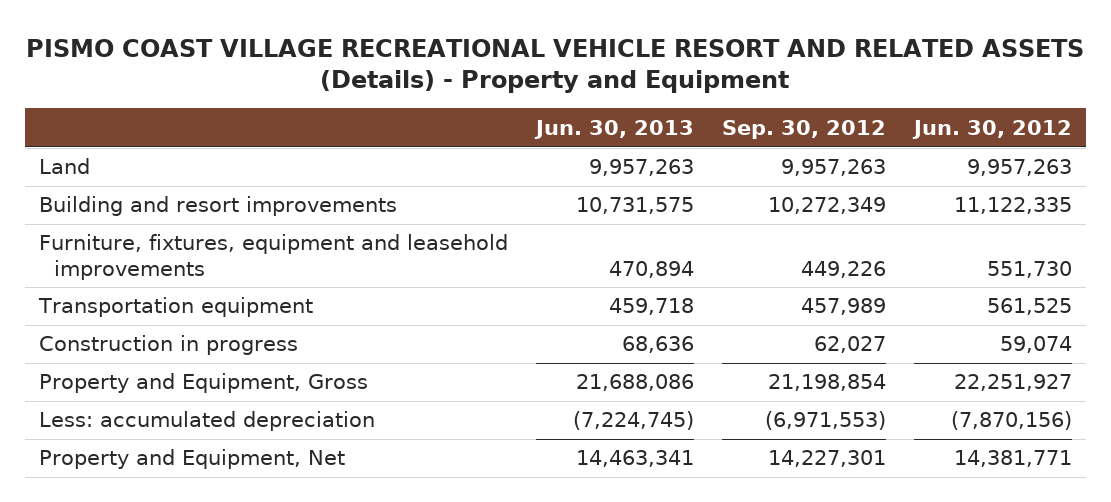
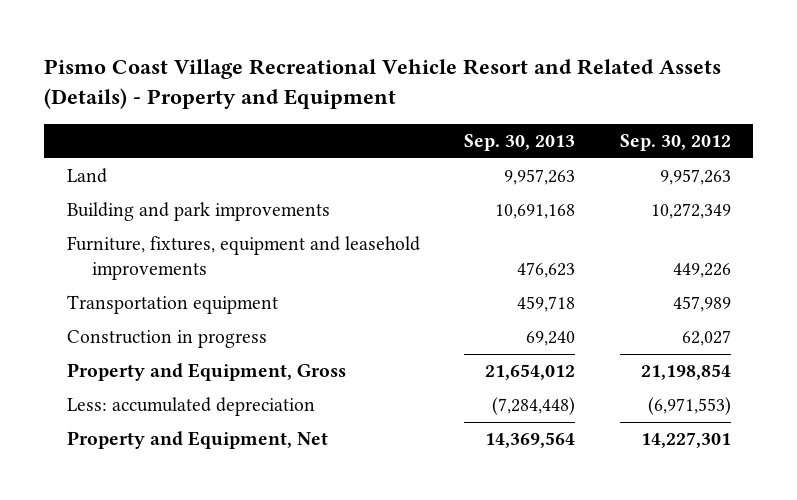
[26,38,1085,94] PISMO COAST VILLAGE RECREATIONAL VEHICLE RESORT AND RELATED ASSETS (Details) - Property and Equipment -> [44,59,722,110] Pismo Coast Village Recreational Vehicle Resort and Related Assets (Details) - Property and Equipment
[533,119,694,139] Jun. 30, 2013 -> none
[911,119,1072,139] Jun. 30, 2012 -> none
none -> [464,134,576,152] Sep. 30, 2013
[38,196,397,217] Building and resort improvements -> [66,202,330,222] Building and park improvements

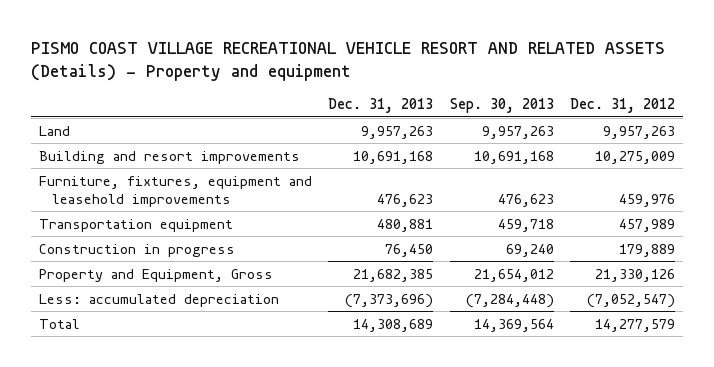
[44,59,722,110] Pismo Coast Village Recreational Vehicle Resort and Related Assets (Details) - Property and Equipment -> [30,41,665,81] PISMO COAST VILLAGE RECREATIONAL VEHICLE RESORT AND RELATED ASSETS (Details) - Property and equipment
[619,134,731,152] Sep. 30, 2012 -> none
none -> [328,98,434,114] Dec. 31, 2013
none -> [570,98,676,114] Dec. 31, 2012
[66,202,330,222] Building and park improvements -> [38,150,300,164] Building and resort improvements
[66,431,328,450] Property and Equipment, Net -> [38,318,80,329] Total

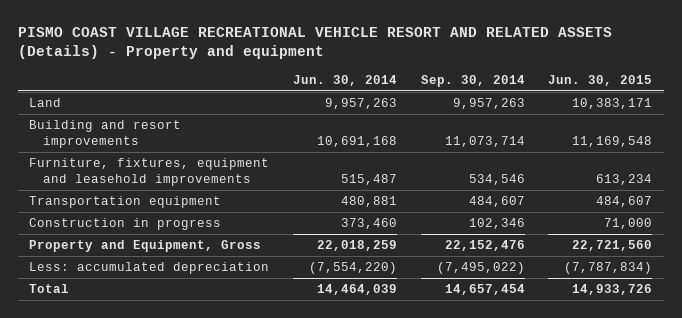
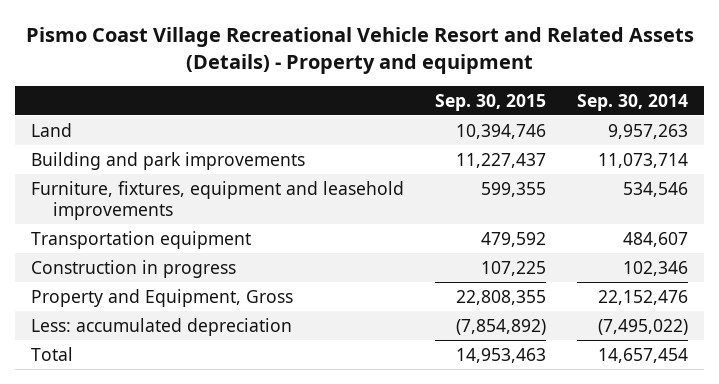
[17,26,612,60] PISMO COAST VILLAGE RECREATIONAL VEHICLE RESORT AND RELATED ASSETS (Details) - Property and equipment -> [25,27,694,75] Pismo Coast Village Recreational Vehicle Resort and Related Assets (Details) - Property and equipment
[293,74,398,86] Jun. 30, 2014 -> none
[548,74,653,86] Jun. 30, 2015 -> none
none -> [435,93,547,111] Sep. 30, 2015
[29,120,182,148] Building and resort improvements -> [30,151,305,170] Building and park improvements

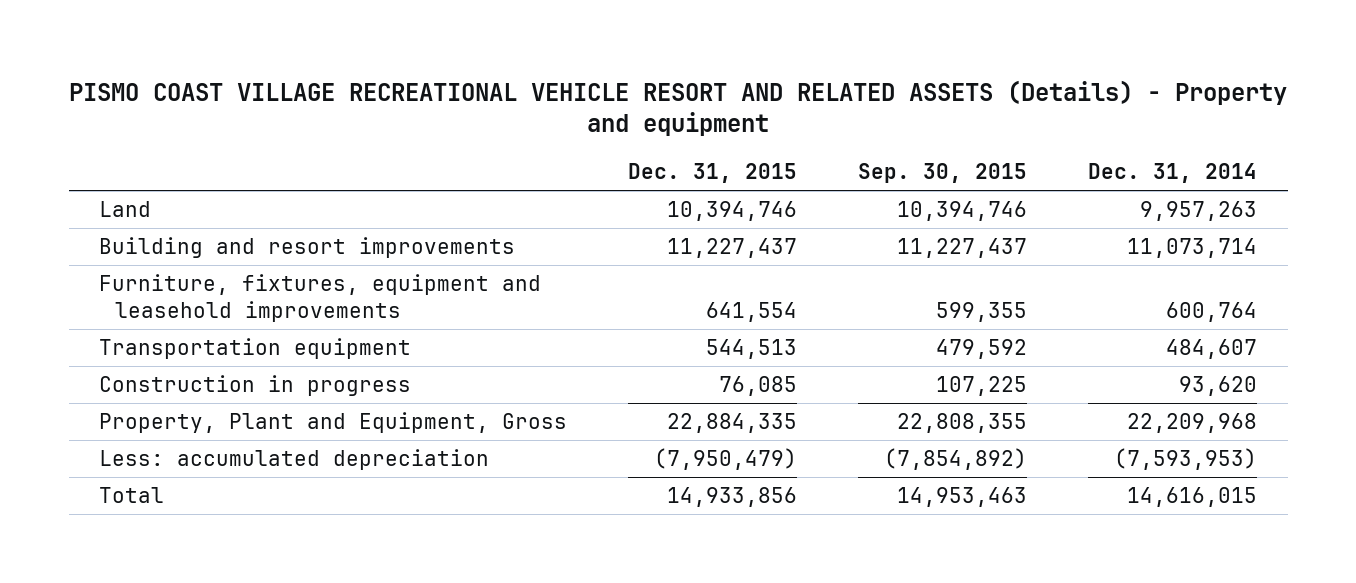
[25,27,694,75] Pismo Coast Village Recreational Vehicle Resort and Related Assets (Details) - Property and equipment -> [69,79,1288,137] PISMO COAST VILLAGE RECREATIONAL VEHICLE RESORT AND RELATED ASSETS (Details) - Property and equipment
[577,93,689,111] Sep. 30, 2014 -> none
none -> [628,163,798,184] Dec. 31, 2015
none -> [1088,163,1258,184] Dec. 31, 2014
[30,151,305,170] Building and park improvements -> [99,237,516,259] Building and resort improvements
[30,288,293,307] Property and Equipment, Gross -> [99,412,568,434] Property, Plant and Equipment, Gross

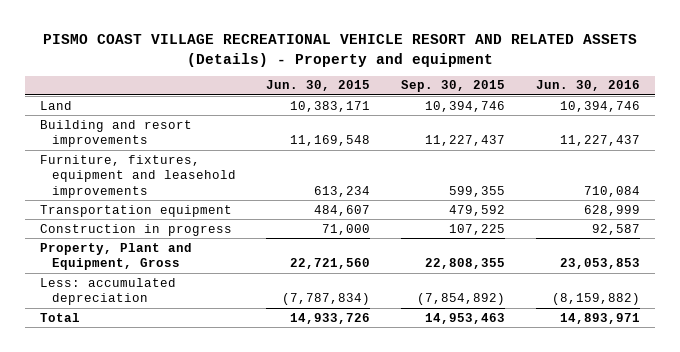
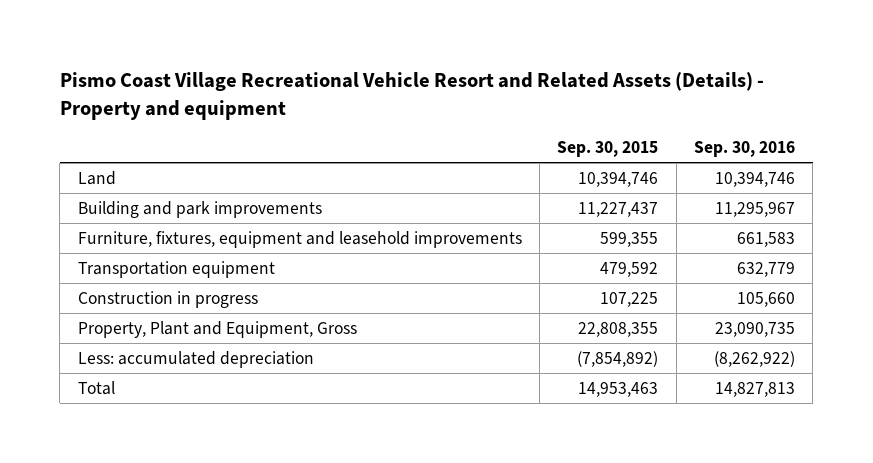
[43,34,638,67] PISMO COAST VILLAGE RECREATIONAL VEHICLE RESORT AND RELATED ASSETS (Details) - Property and equipment -> [59,72,764,120] Pismo Coast Village Recreational Vehicle Resort and Related Assets (Details) - Property and equipment
[266,80,371,92] Jun. 30, 2015 -> none
[535,80,640,92] Jun. 30, 2016 -> none
none -> [694,141,796,158] Sep. 30, 2016
[40,119,193,148] Building and resort improvements -> [77,200,322,218] Building and park improvements

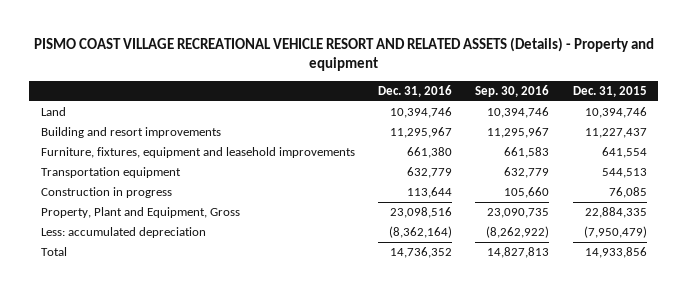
[59,72,764,120] Pismo Coast Village Recreational Vehicle Resort and Related Assets (Details) - Property and equipment -> [33,36,654,72] PISMO COAST VILLAGE RECREATIONAL VEHICLE RESORT AND RELATED ASSETS (Details) - Property and equipment
[557,141,659,158] Sep. 30, 2015 -> none
none -> [378,84,453,97] Dec. 31, 2016
none -> [572,85,647,97] Dec. 31, 2015
[77,200,322,218] Building and park improvements -> [40,127,221,139] Building and resort improvements

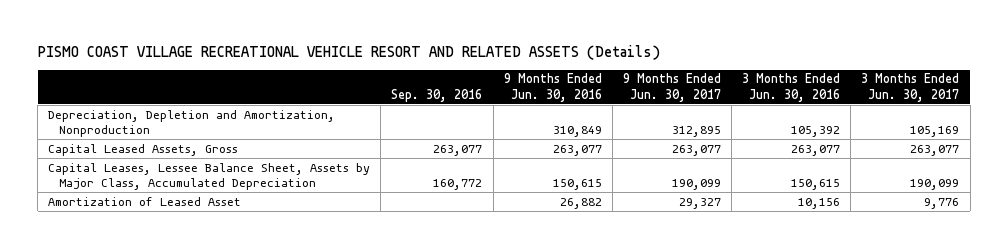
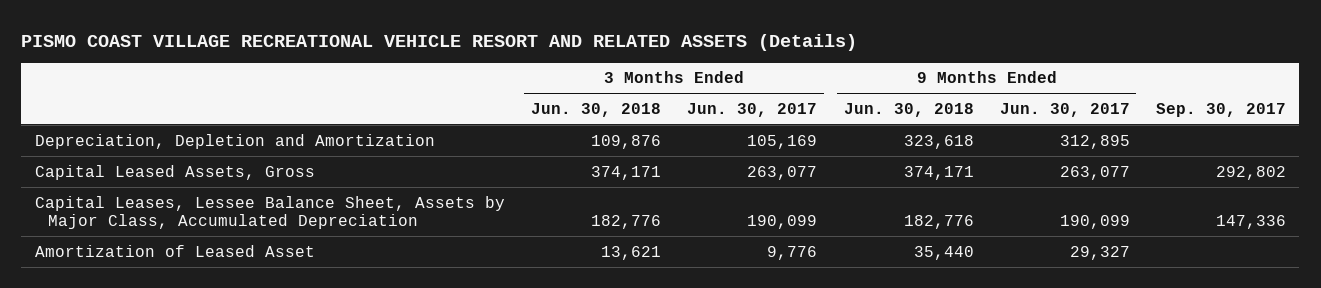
[391,88,483,102] Sep. 30, 2016 -> none
[503,73,602,102] 9 Months Ended Jun. 30, 2016 -> none
[742,73,841,102] 3 Months Ended Jun. 30, 2016 -> none
none -> [530,102,661,117] Jun. 30, 2018
none -> [843,102,974,117] Jun. 30, 2018
none -> [1156,102,1287,117] Sep. 30, 2017
[48,109,336,137] Depreciation, Depletion and Amortization, Nonproduction -> [34,133,435,149] Depreciation, Depletion and Amortization

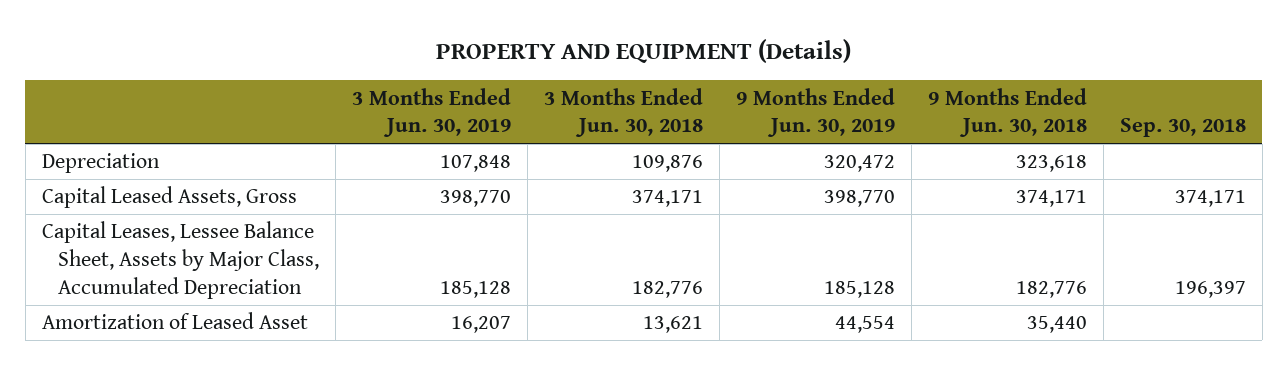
[21,33,858,51] PISMO COAST VILLAGE RECREATIONAL VEHICLE RESORT AND RELATED ASSETS (Details) -> [435,38,851,63] PROPERTY AND EQUIPMENT (Details)
[687,102,818,117] Jun. 30, 2017 -> none
[999,102,1130,117] Jun. 30, 2017 -> none
[1156,102,1287,117] Sep. 30, 2017 -> none
none -> [351,87,511,138] 3 Months Ended Jun. 30, 2019
none -> [735,87,895,138] 9 Months Ended Jun. 30, 2019
none -> [1119,118,1246,138] Sep. 30, 2018
[34,133,435,149] Depreciation, Depletion and Amortization -> [41,153,160,174] Depreciation

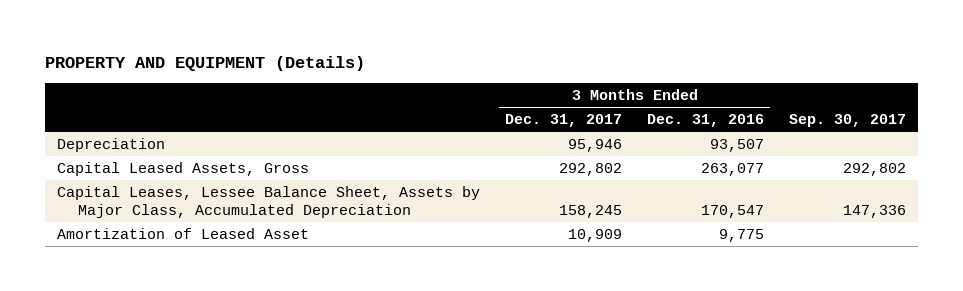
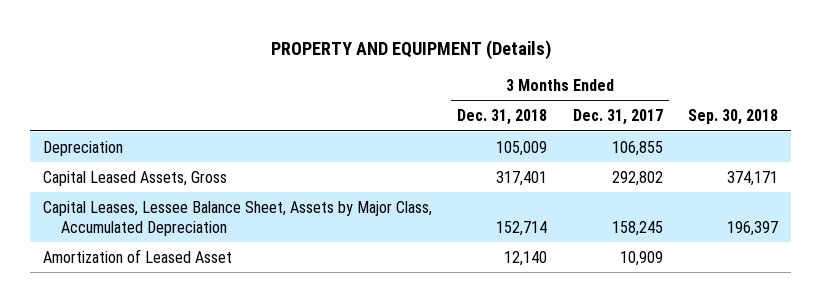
[647,114,765,128] Dec. 31, 2016 -> none
[788,114,906,128] Sep. 30, 2017 -> none
none -> [457,109,548,126] Dec. 31, 2018
none -> [688,109,779,126] Sep. 30, 2018
[568,138,623,152] 95,946 -> [611,140,663,156] 106,855

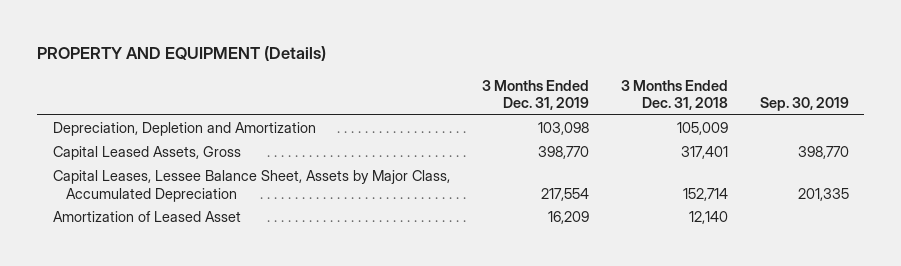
[572,109,663,126] Dec. 31, 2017 -> none
[688,109,779,126] Sep. 30, 2018 -> none
none -> [481,79,589,110] 3 Months Ended Dec. 31, 2019
none -> [759,96,849,111] Sep. 30, 2019
[42,140,123,156] Depreciation -> [52,122,316,137] Depreciation, Depletion and Amortization

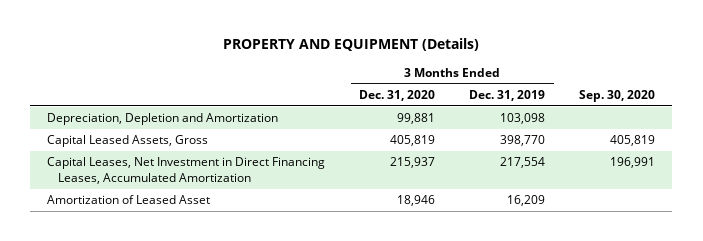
[620,79,728,110] 3 Months Ended Dec. 31, 2018 -> none
[759,96,849,111] Sep. 30, 2019 -> none
none -> [359,89,436,101] Dec. 31, 2020
none -> [579,89,656,102] Sep. 30, 2020
[52,170,450,202] Capital Leases, Lessee Balance Sheet, Assets by Major Class, Accumulated Depreciation -> [47,157,326,185] Capital Leases, Net Investment in Direct Financing Leases, Accumulated Amortization

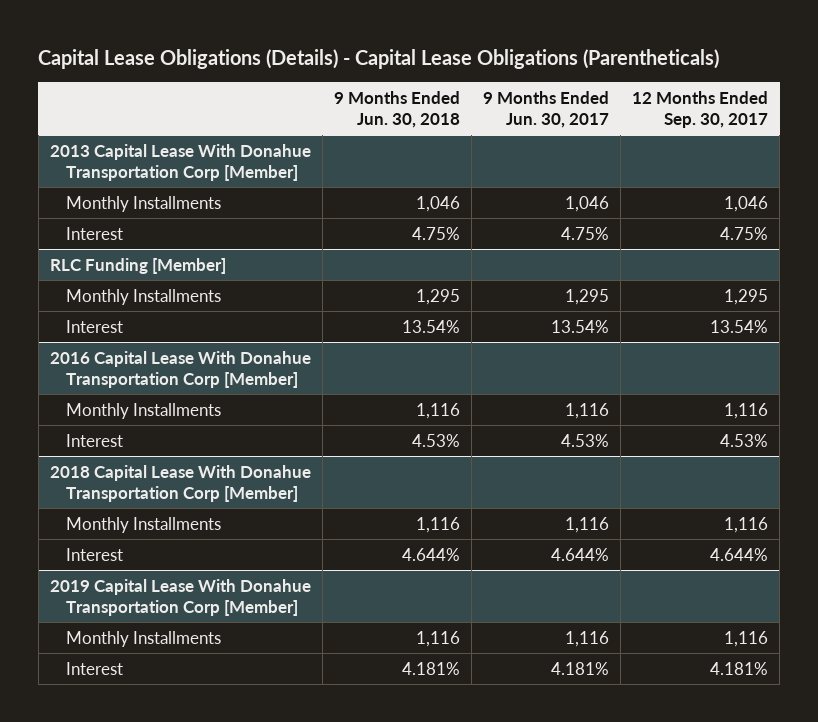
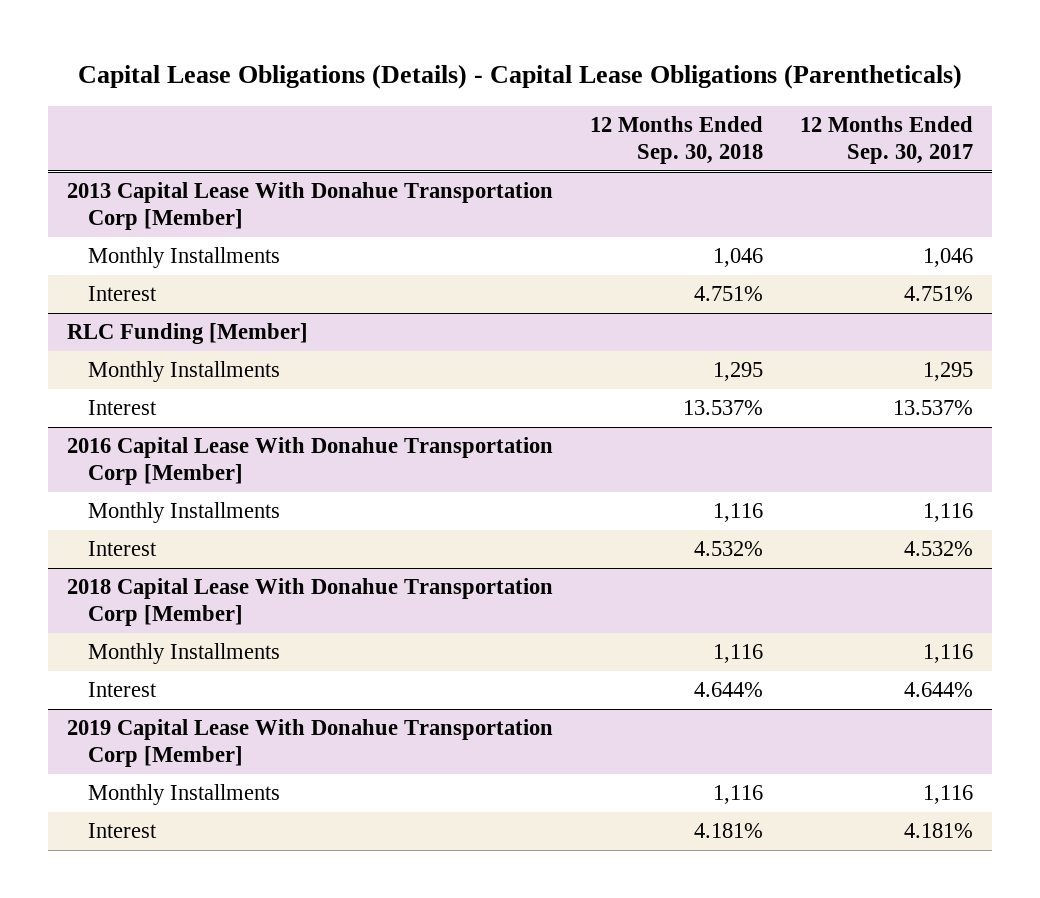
[334,90,461,128] 9 Months Ended Jun. 30, 2018 -> none
[483,90,610,128] 9 Months Ended Jun. 30, 2017 -> none
none -> [589,116,763,164] 12 Months Ended Sep. 30, 2018
[720,226,769,240] 4.75% -> [904,286,974,302] 4.751%
[710,319,769,333] 13.54% -> [893,400,974,416] 13.537%
[720,433,769,447] 4.53% -> [904,541,974,557] 4.532%

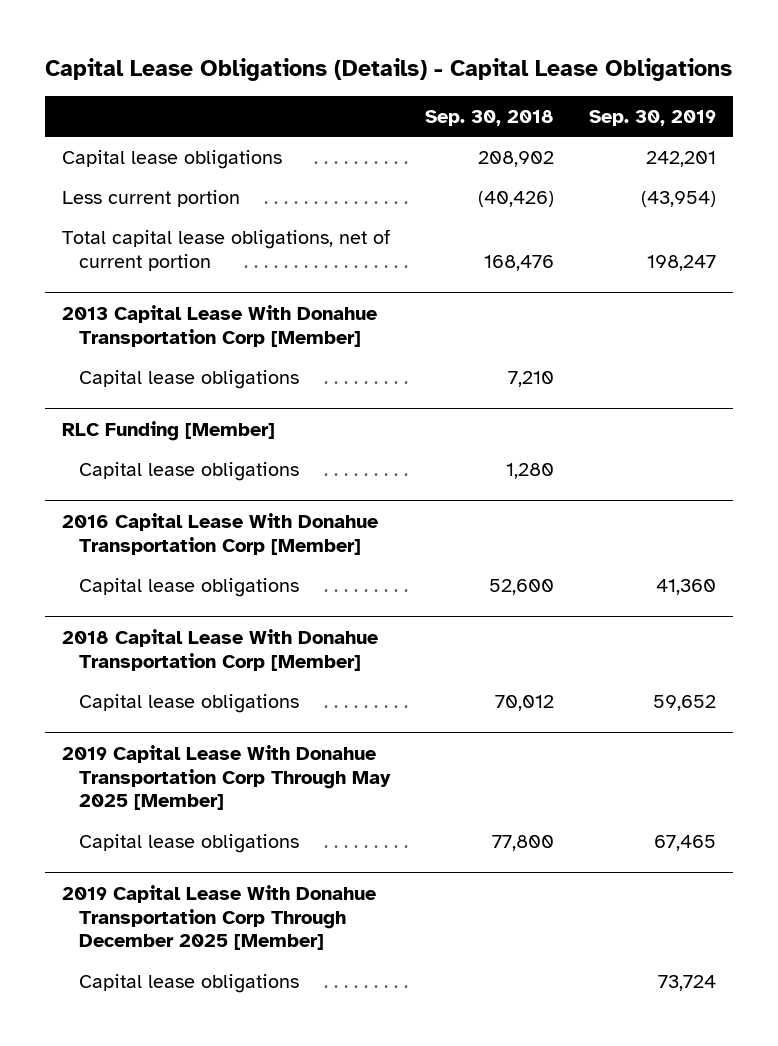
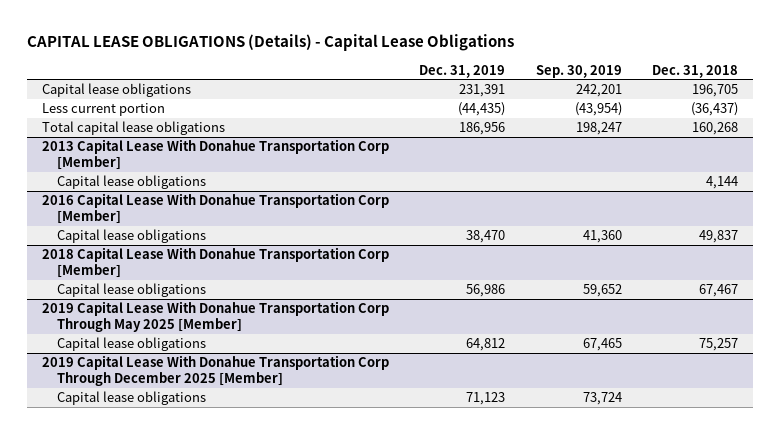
[45,58,733,82] Capital Lease Obligations (Details) - Capital Lease Obligations -> [26,34,514,52] CAPITAL LEASE OBLIGATIONS (Details) - Capital Lease Obligations
[425,109,555,126] Sep. 30, 2018 -> none
none -> [419,64,506,78] Dec. 31, 2019
none -> [652,64,739,78] Dec. 31, 2018
[62,228,391,271] Total capital lease obligations, net of current portion -> [41,121,225,136] Total capital lease obligations
[62,420,276,441] RLC Funding [Member] -> none
[78,461,299,481] Capital lease obligations -> none

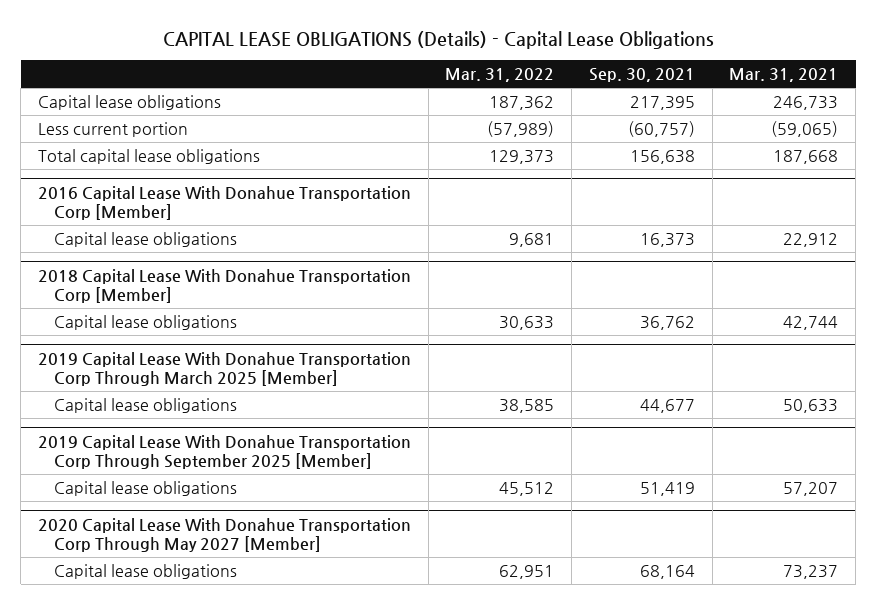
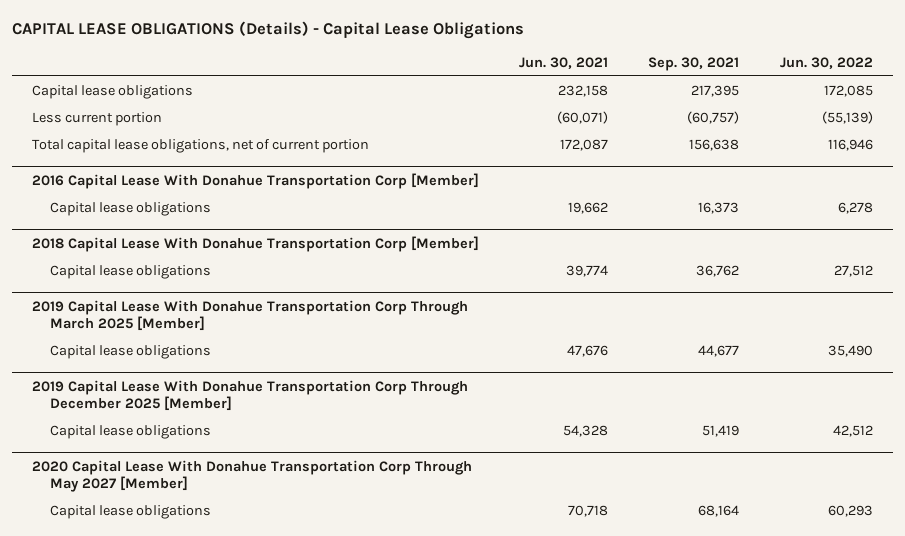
[445,68,555,83] Mar. 31, 2022 -> none
[729,68,839,83] Mar. 31, 2021 -> none
none -> [519,56,609,69] Jun. 30, 2021
none -> [779,56,873,69] Jun. 30, 2022
[38,148,261,164] Total capital lease obligations -> [31,139,369,154] Total capital lease obligations, net of current portion
[38,434,412,470] 2019 Capital Lease With Donahue Transportation Corp Through September 2025 [Member] -> [31,379,468,411] 2019 Capital Lease With Donahue Transportation Corp Through December 2025 [Member]

